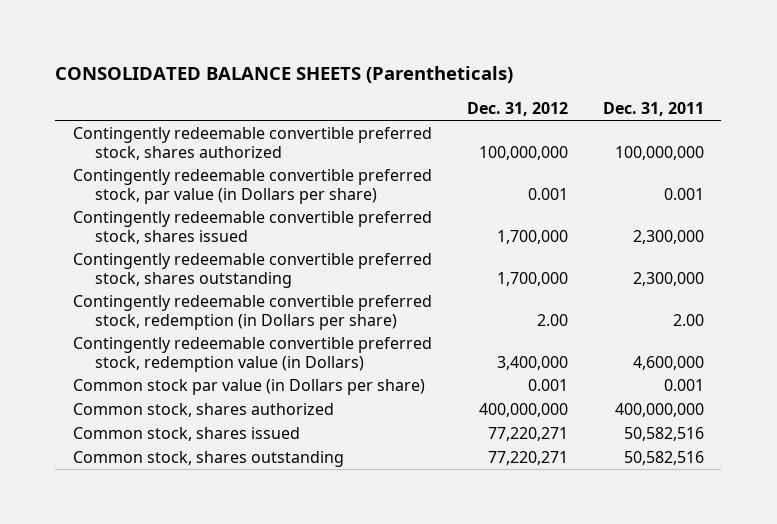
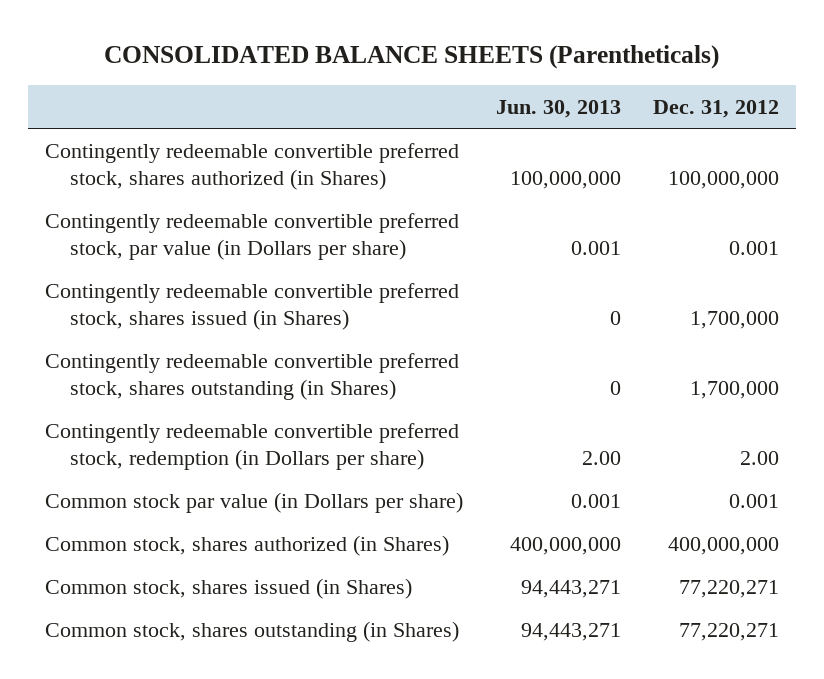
[602,102,704,117] Dec. 31, 2011 -> none
none -> [495,99,621,118] Jun. 30, 2013
[72,126,432,160] Contingently redeemable convertible preferred stock, shares authorized -> [44,142,459,190] Contingently redeemable convertible preferred stock, shares authorized (in Shares)
[72,210,432,244] Contingently redeemable convertible preferred stock, shares issued -> [44,282,459,330] Contingently redeemable convertible preferred stock, shares issued (in Shares)
[72,252,432,288] Contingently redeemable convertible preferred stock, shares outstanding -> [44,352,459,400] Contingently redeemable convertible preferred stock, shares outstanding (in Shares)
[72,336,432,372] Contingently redeemable convertible preferred stock, redemption value (in Dollars) -> none
[72,402,334,417] Common stock, shares authorized -> [44,534,449,556] Common stock, shares authorized (in Shares)
[72,426,300,441] Common stock, shares issued -> [44,577,412,599] Common stock, shares issued (in Shares)
[72,450,344,467] Common stock, shares outstanding -> [44,620,459,642] Common stock, shares outstanding (in Shares)

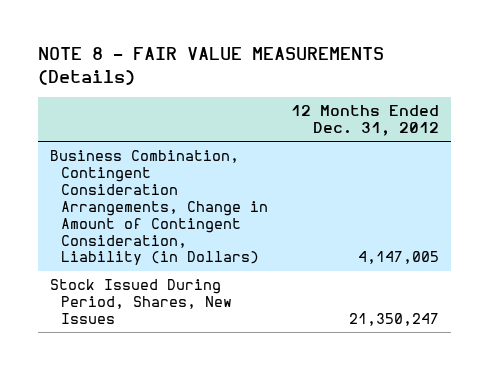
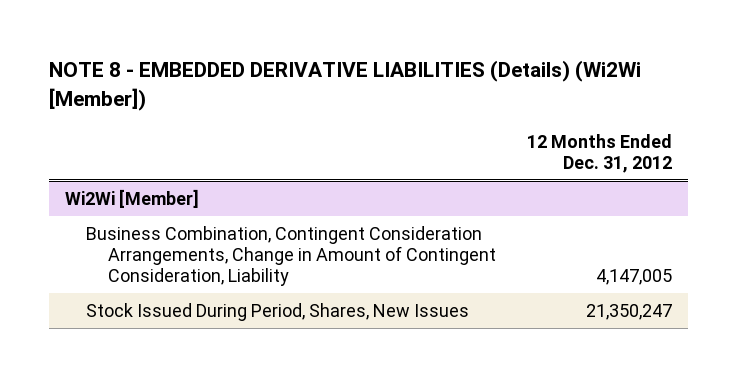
[38,47,385,85] NOTE 8 - FAIR VALUE MEASUREMENTS (Details) -> [49,60,642,111] NOTE 8 - EMBEDDED DERIVATIVE LIABILITIES (Details) (Wi2Wi [Member])
none -> [64,189,199,209] Wi2Wi [Member]
[49,150,268,266] Business Combination, Contingent Consideration Arrangements, Change in Amount of Contingent Consideration, Liability (in Dollars) -> [86,226,497,287] Business Combination, Contingent Consideration Arrangements, Change in Amount of Contingent Consideration, Liability

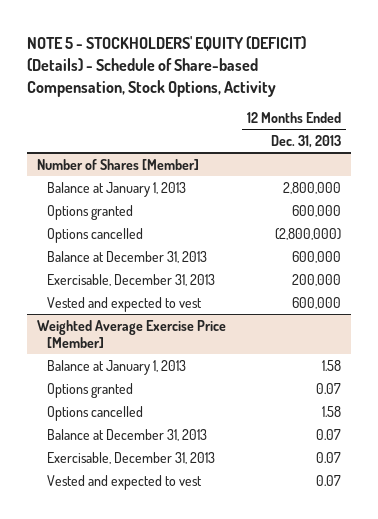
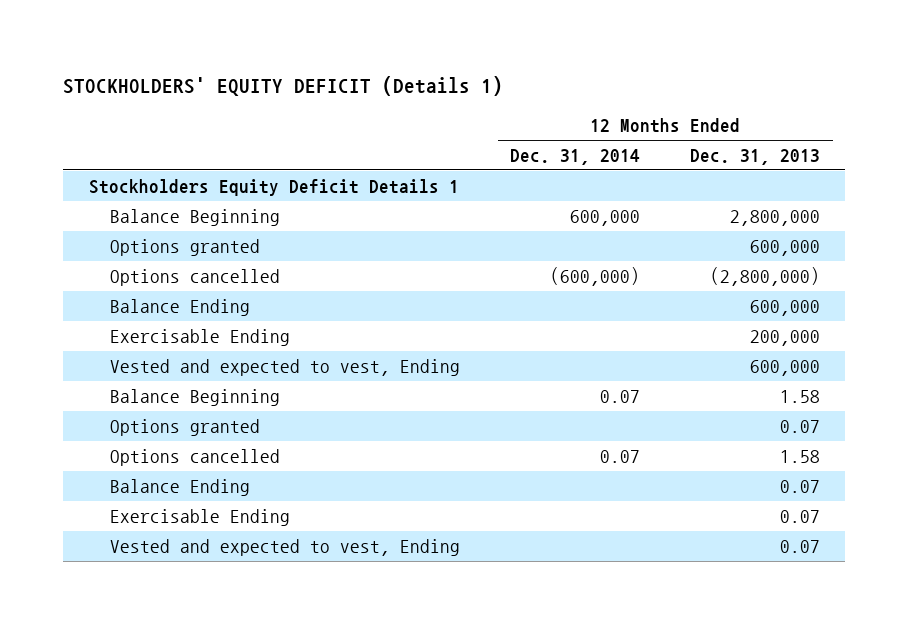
[27,35,307,97] NOTE 5 - STOCKHOLDERS' EQUITY (DEFICIT) (Details) - Schedule of Share-based Compensation, Stock Options, Activity -> [63,76,504,97] STOCKHOLDERS' EQUITY DEFICIT (Details 1)
none -> [510,148,641,165] Dec. 31, 2014
[37,158,200,170] Number of Shares [Member] -> none
none -> [88,178,459,196] Stockholders Equity Deficit Details 1
[47,181,187,197] Balance at January 1, 2013 -> [110,208,281,226] Balance Beginning
[37,319,227,349] Weighted Average Exercise Price [Member] -> none
[47,250,208,263] Balance at December 31, 2013 -> [110,298,251,316] Balance Ending
[47,273,216,286] Exercisable, December 31, 2013 -> [110,328,291,346] Exercisable Ending
[47,296,203,312] Vested and expected to vest -> [110,358,461,376] Vested and expected to vest, Ending
[47,359,187,375] Balance at January 1, 2013 -> [110,388,281,406] Balance Beginning
[47,428,208,441] Balance at December 31, 2013 -> [110,478,251,496] Balance Ending
[47,451,216,464] Exercisable, December 31, 2013 -> [110,508,291,526] Exercisable Ending
[47,474,203,490] Vested and expected to vest -> [110,538,461,556] Vested and expected to vest, Ending

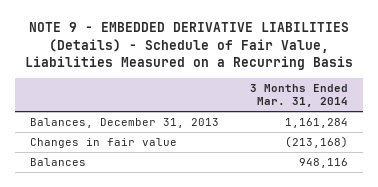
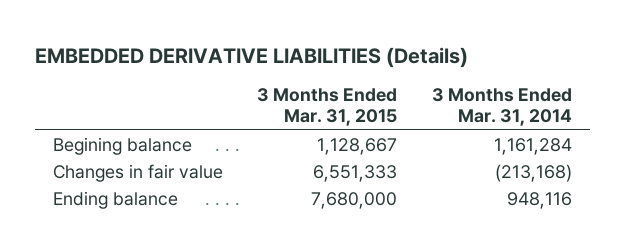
[25,22,354,71] NOTE 9 - EMBEDDED DERIVATIVE LIABILITIES (Details) - Schedule of Fair Value, Liabilities Measured on a Recurring Basis -> [35,46,469,68] EMBEDDED DERIVATIVE LIABILITIES (Details)
none -> [257,87,398,127] 3 Months Ended Mar. 31, 2015
[30,118,220,129] Balances, December 31, 2013 -> [52,136,192,155] Begining balance
[30,158,87,167] Balances -> [52,190,178,209] Ending balance

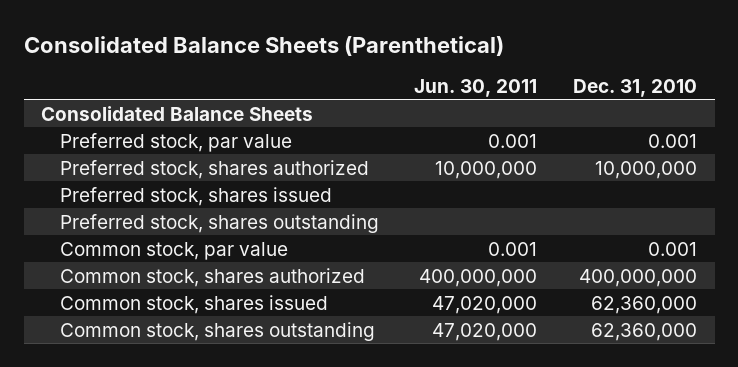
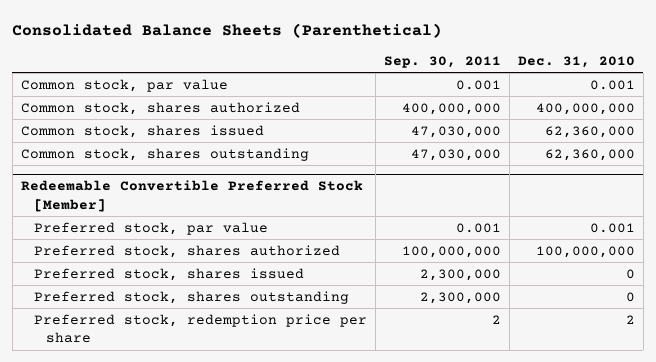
[414,78,538,97] Jun. 30, 2011 -> none
none -> [383,56,501,69] Sep. 30, 2011
[41,105,314,121] Consolidated Balance Sheets -> none
[59,132,292,152] Preferred stock, par value -> none
[59,159,369,179] Preferred stock, shares authorized -> none
[59,186,332,206] Preferred stock, shares issued -> none
[59,213,379,233] Preferred stock, shares outstanding -> none
none -> [20,180,363,212] Redeemable Convertible Preferred Stock [Member]
none -> [33,221,268,235] Preferred stock, par value
none -> [33,244,340,258] Preferred stock, shares authorized
none -> [33,267,304,281] Preferred stock, shares issued
none -> [33,290,349,304] Preferred stock, shares outstanding
none -> [33,313,367,344] Preferred stock, redemption price per share

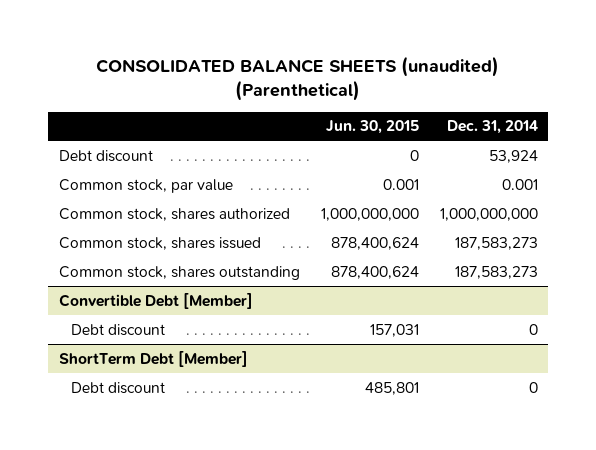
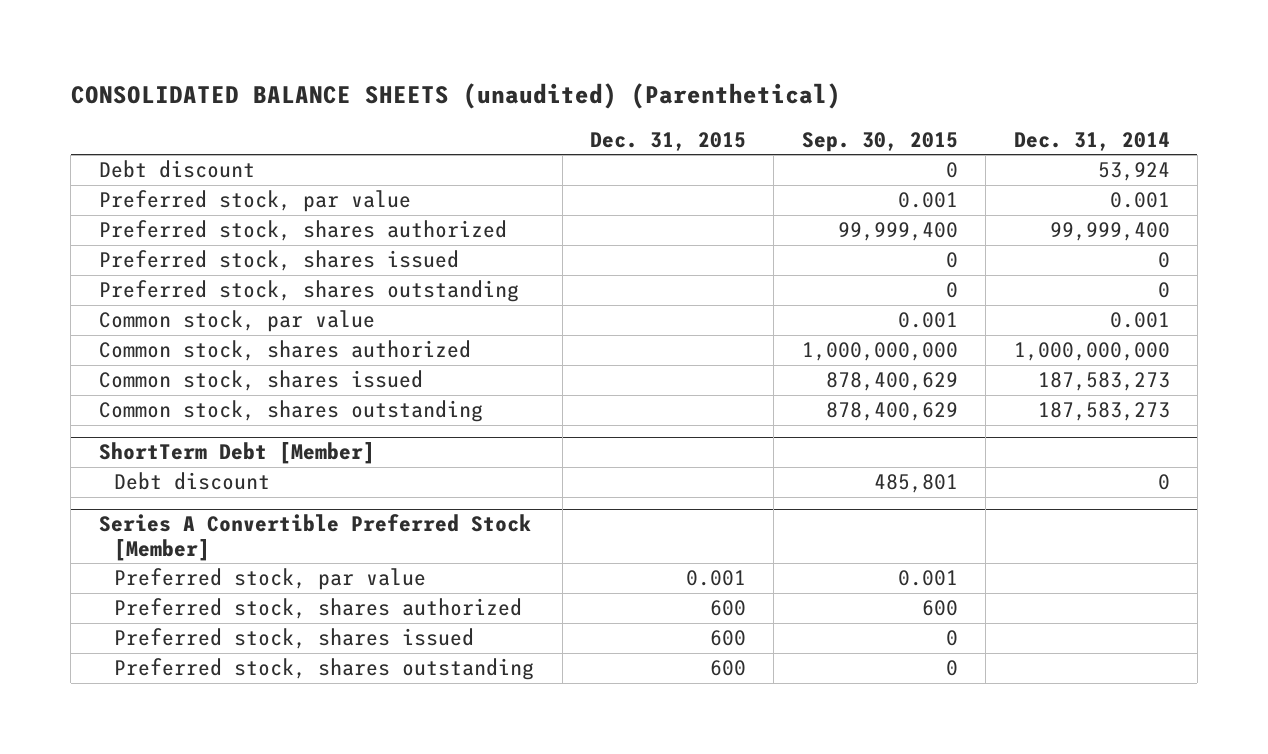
[325,120,419,135] Jun. 30, 2015 -> none
none -> [590,131,747,151] Dec. 31, 2015
none -> [801,131,958,152] Sep. 30, 2015
none -> [98,190,411,213] Preferred stock, par value
none -> [98,220,507,242] Preferred stock, shares authorized
none -> [98,250,459,272] Preferred stock, shares issued
none -> [98,280,519,303] Preferred stock, shares outstanding
[58,292,253,309] Convertible Debt [Member] -> none
[70,323,165,336] Debt discount -> none
none -> [98,514,531,561] Series A Convertible Preferred Stock [Member]
none -> [114,568,427,591] Preferred stock, par value
none -> [114,598,523,620] Preferred stock, shares authorized
none -> [114,628,475,650] Preferred stock, shares issued
none -> [114,658,535,681] Preferred stock, shares outstanding

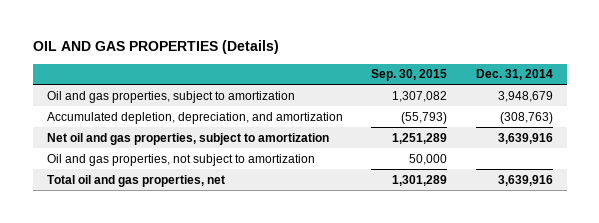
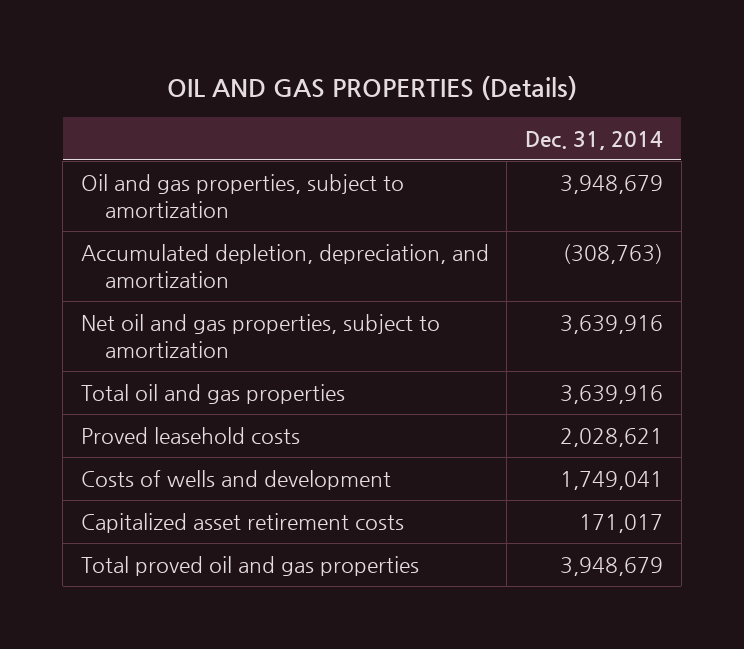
[371,69,448,82] Sep. 30, 2015 -> none
[46,153,315,166] Oil and gas properties, not subject to amortization -> none
[46,174,225,187] Total oil and gas properties, net -> [80,383,345,404] Total oil and gas properties
none -> [80,426,300,444] Proved leasehold costs
none -> [80,469,391,490] Costs of wells and development
none -> [80,512,404,533] Capitalized asset retirement costs
none -> [80,555,419,576] Total proved oil and gas properties

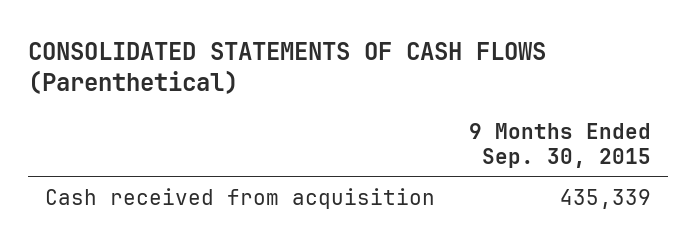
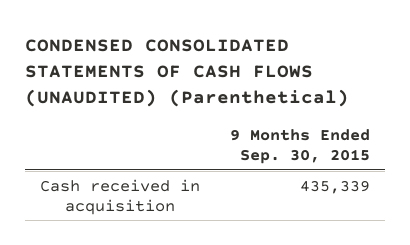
[28,41,547,95] CONSOLIDATED STATEMENTS OF CASH FLOWS (Parenthetical) -> [24,39,349,108] CONDENSED CONSOLIDATED STATEMENTS OF CASH FLOWS (UNAUDITED) (Parenthetical)
[45,187,436,209] Cash received from acquisition -> [39,178,200,215] Cash received in acquisition

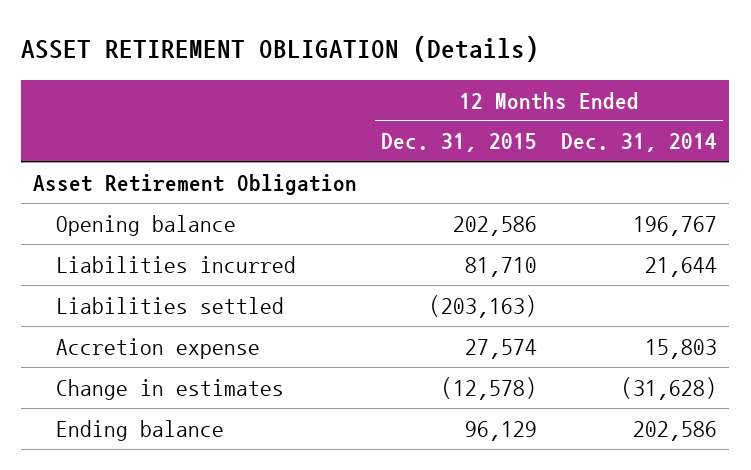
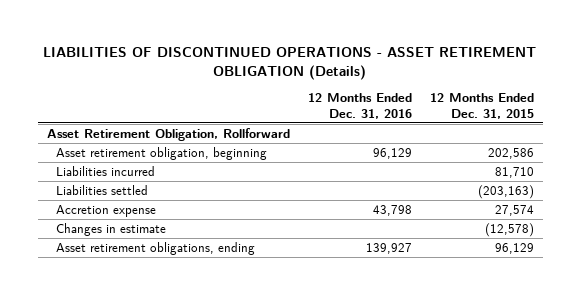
[21,36,540,63] ASSET RETIREMENT OBLIGATION (Details) -> [43,46,537,81] LIABILITIES OF DISCONTINUED OPERATIONS - ASSET RETIREMENT OBLIGATION (Details)
[561,133,718,153] Dec. 31, 2014 -> none
none -> [307,93,412,119] 12 Months Ended Dec. 31, 2016
[33,173,358,195] Asset Retirement Obligation -> [46,127,290,141] Asset Retirement Obligation, Rollforward
[55,214,236,236] Opening balance -> [55,146,267,160] Asset retirement obligation, beginning
[55,378,284,400] Change in estimates -> [55,222,166,236] Changes in estimate
[55,419,224,441] Ending balance -> [55,241,255,255] Asset retirement obligations, ending

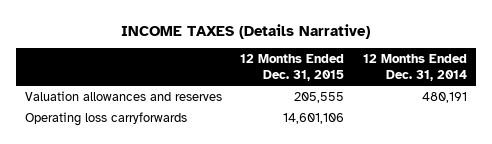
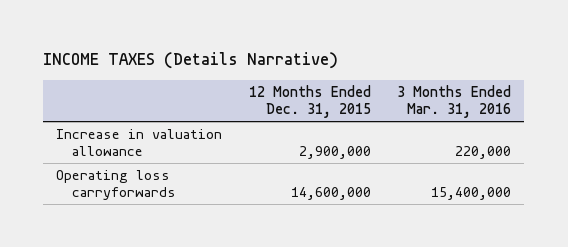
[362,54,467,81] 12 Months Ended Dec. 31, 2014 -> none
none -> [397,85,512,119] 3 Months Ended Mar. 31, 2016
[25,90,223,101] Valuation allowances and reserves -> none
none -> [56,129,223,157] Increase in valuation allowance
[283,112,345,124] 14,601,106 -> [290,187,371,201] 14,600,000

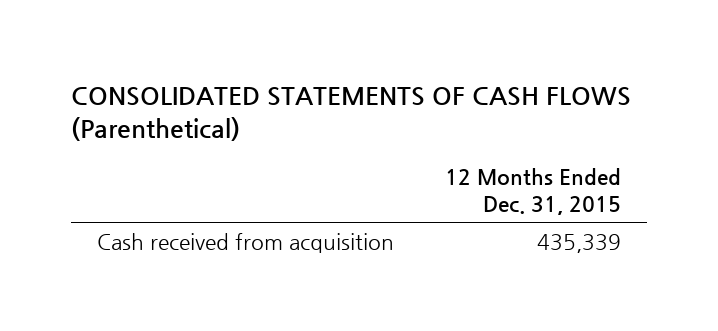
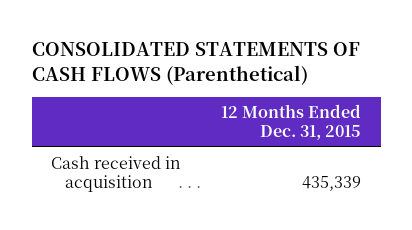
[96,232,394,253] Cash received from acquisition -> [51,155,182,193] Cash received in acquisition

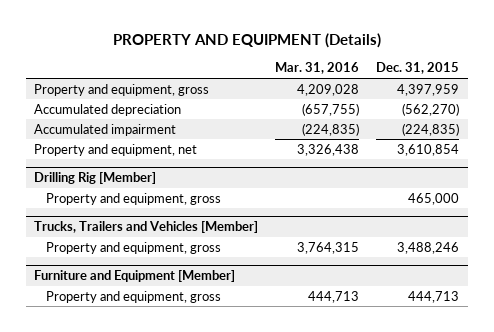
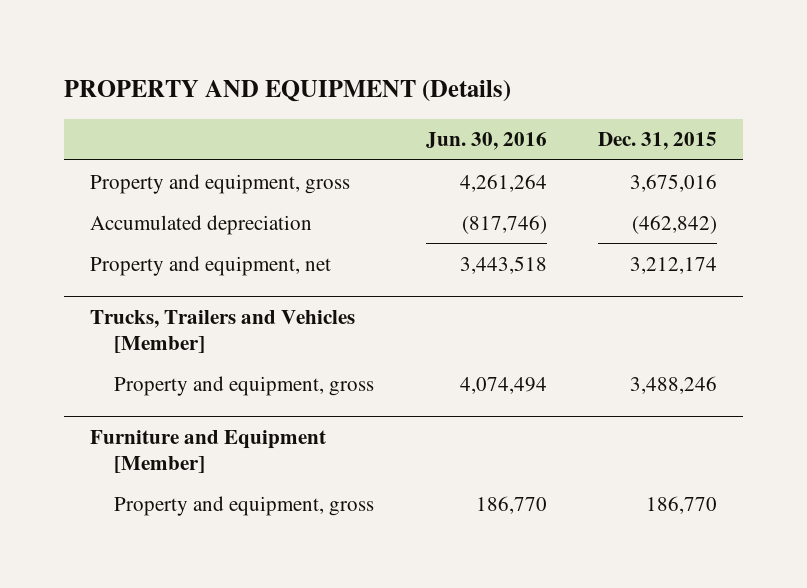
[275,62,360,75] Mar. 31, 2016 -> none
none -> [425,132,547,151] Jun. 30, 2016
[34,123,177,136] Accumulated impairment -> none
[34,171,157,184] Drilling Rig [Member] -> none
[45,192,221,205] Property and equipment, gross -> none
[397,83,460,96] 4,397,959 -> [630,173,718,192] 3,675,016
[402,102,460,116] (562,270) -> [632,214,718,234] (462,842)
[397,143,460,156] 3,610,854 -> [630,256,718,274] 3,212,174
[408,290,460,303] 444,713 -> [646,495,718,514] 186,770

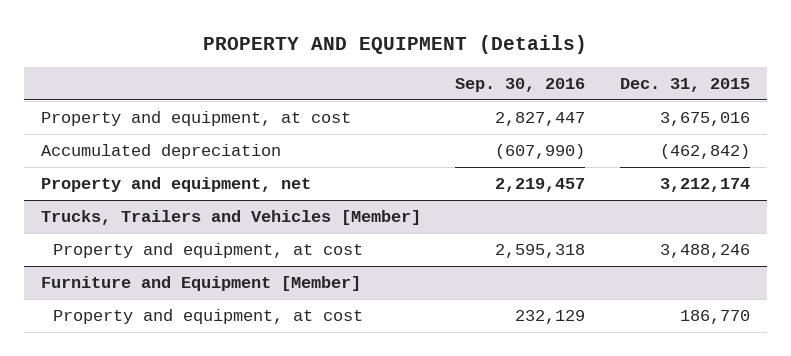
[425,132,547,151] Jun. 30, 2016 -> none
none -> [455,77,586,92] Sep. 30, 2016
[90,173,351,194] Property and equipment, gross -> [41,111,352,127] Property and equipment, at cost
[113,375,374,396] Property and equipment, gross -> [53,243,364,259] Property and equipment, at cost
[113,495,374,516] Property and equipment, gross -> [53,309,364,325] Property and equipment, at cost

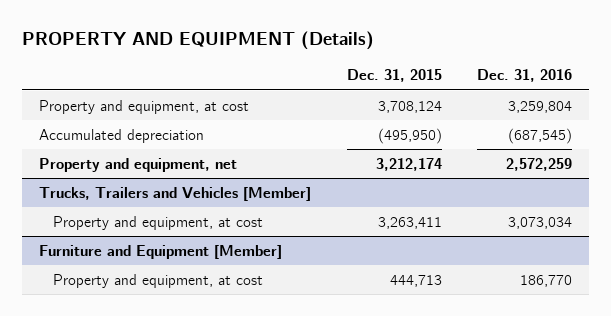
[455,77,586,92] Sep. 30, 2016 -> none
none -> [476,69,572,83] Dec. 31, 2016
[659,112,750,127] 3,675,016 -> [377,100,442,113] 3,708,124
[659,144,750,160] (462,842) -> [377,127,442,144] (495,950)
[659,244,750,259] 3,488,246 -> [377,216,442,229] 3,263,411
[679,310,750,325] 186,770 -> [389,274,442,287] 444,713

